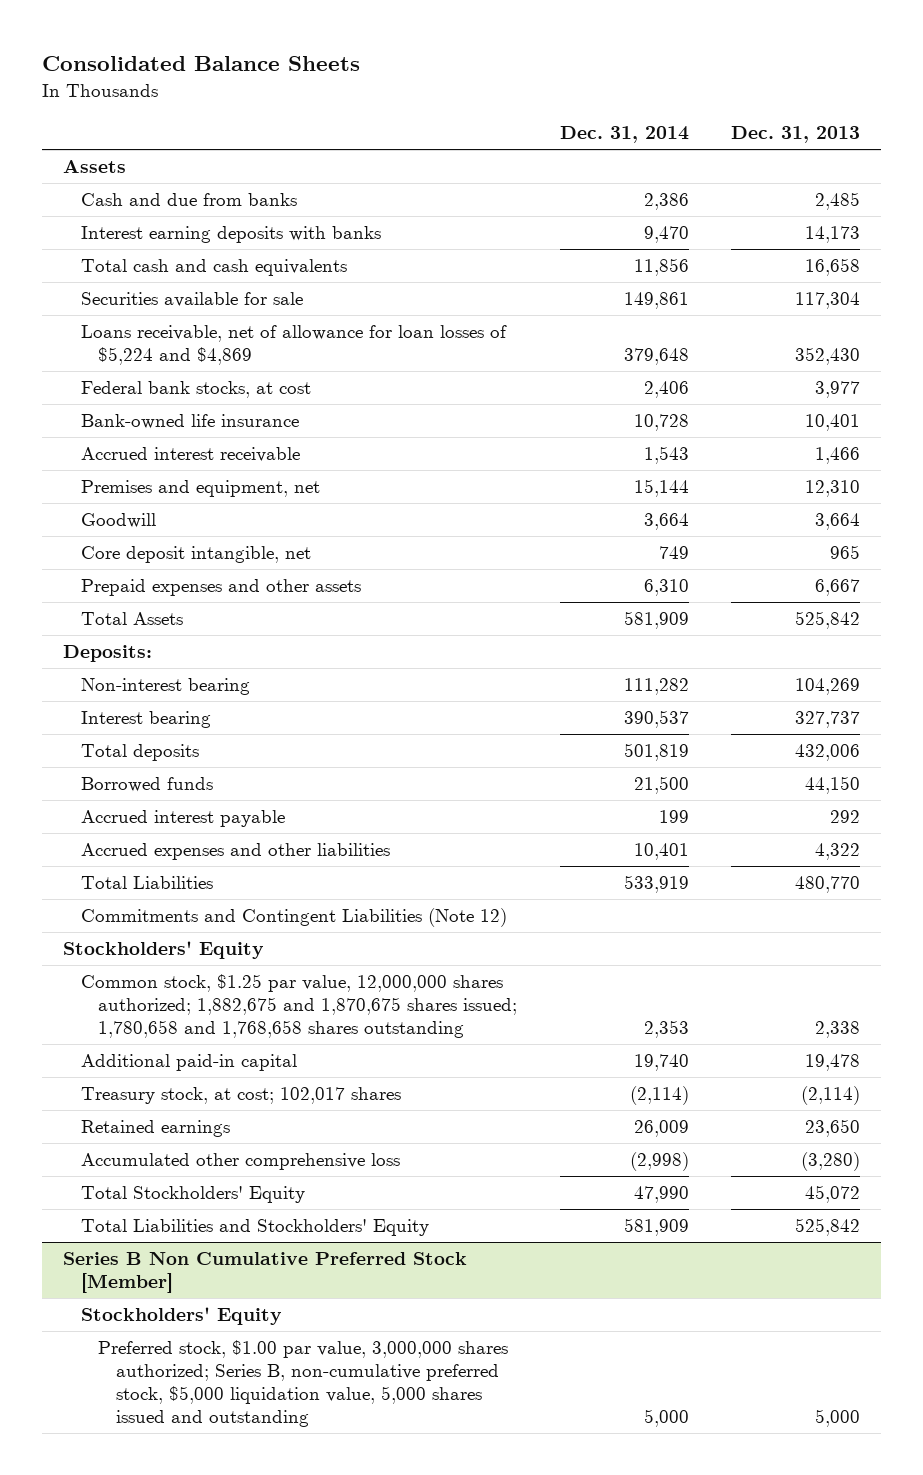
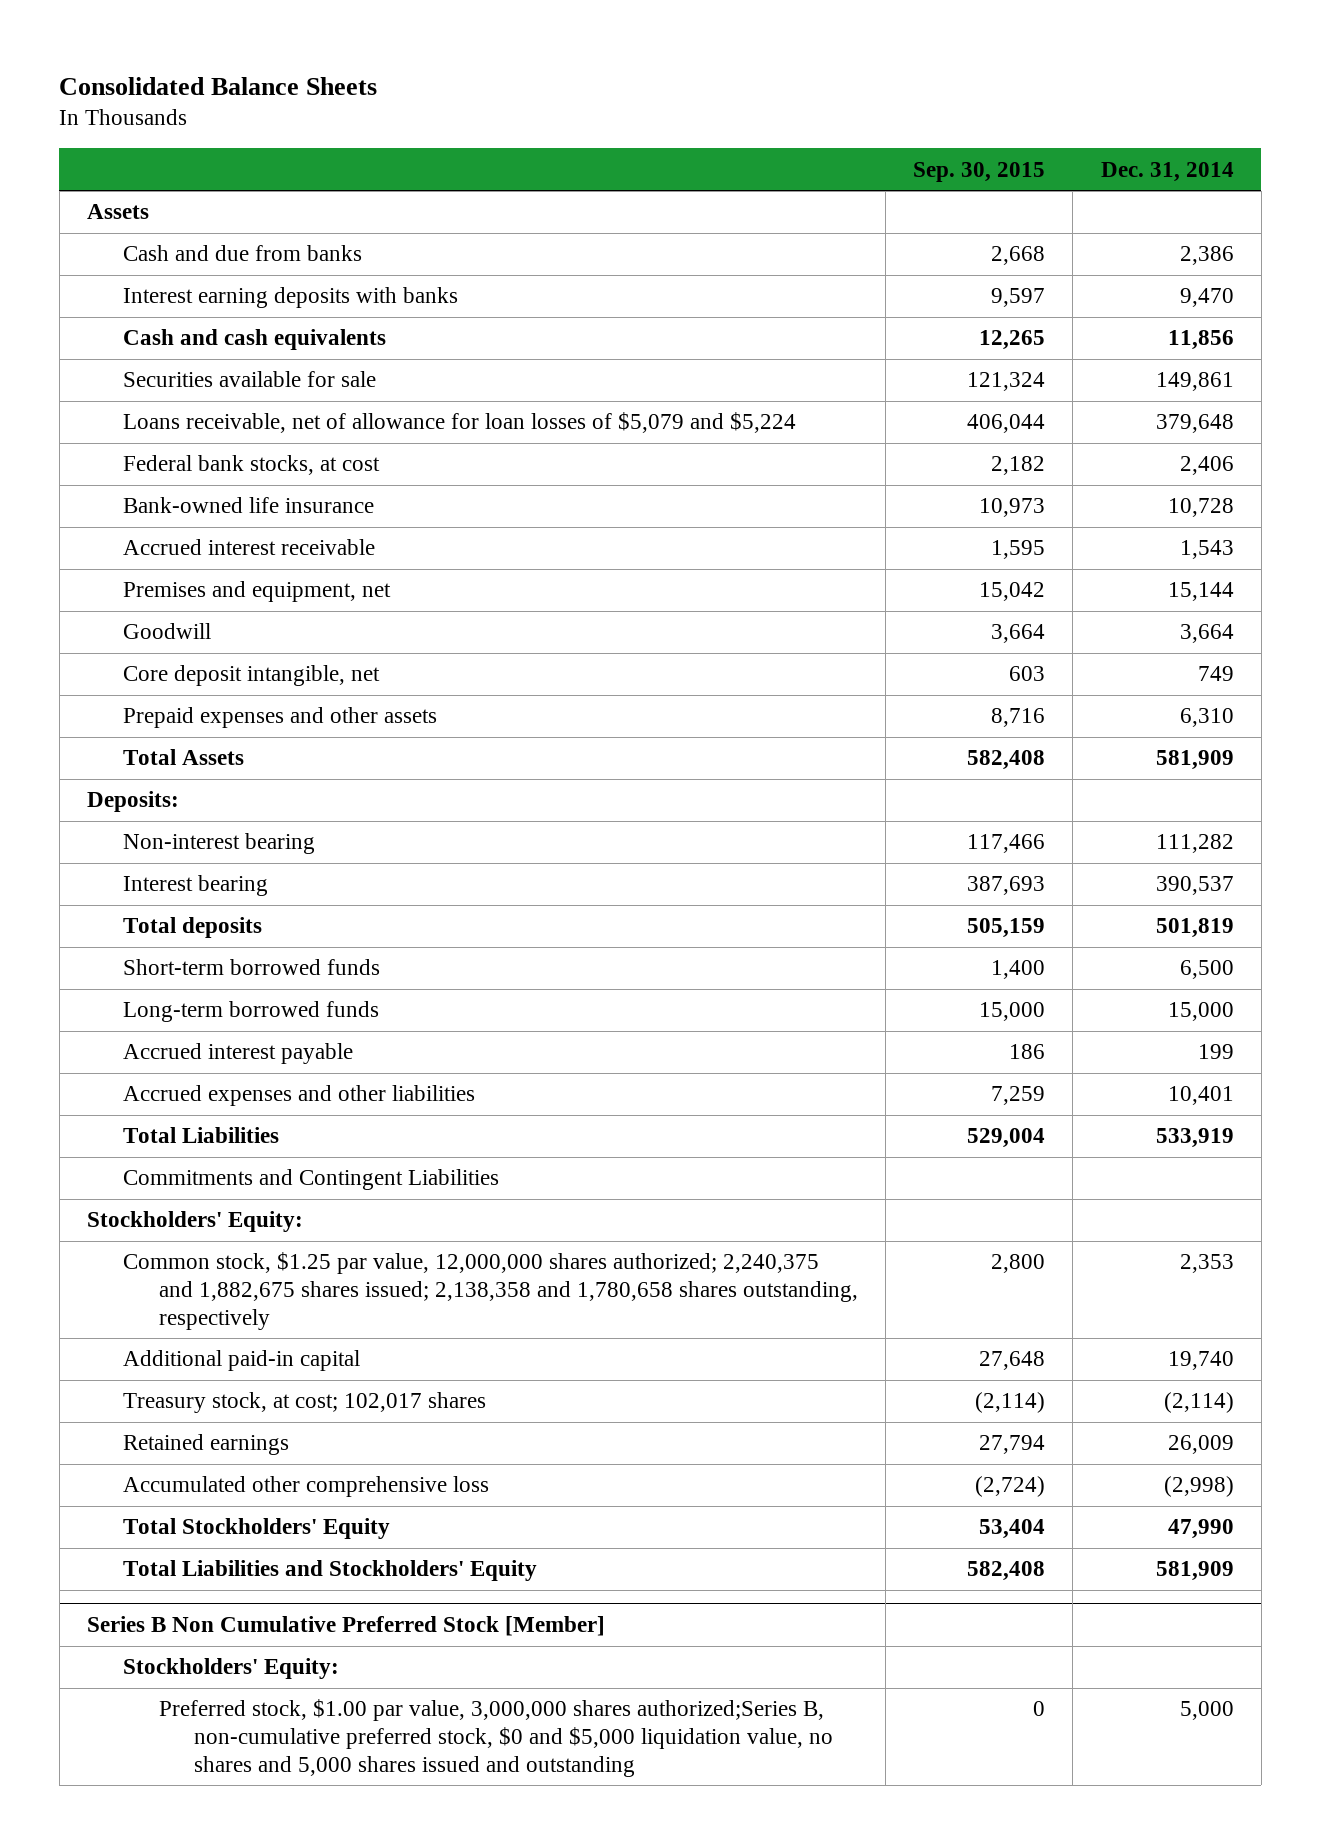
[730,126,860,144] Dec. 31, 2013 -> none
none -> [913,161,1046,182] Sep. 30, 2015
[80,259,347,277] Total cash and cash equivalents -> [122,329,386,351] Cash and cash equivalents
[80,325,507,366] Loans receivable, net of allowance for loan losses of $5,224 and $4,869 -> [122,412,796,434] Loans receivable, net of allowance for loan losses of $5,079 and $5,224
none -> [122,959,380,976] Short-term borrowed funds
[80,777,213,793] Borrowed funds -> [122,1001,379,1023] Long-term borrowed funds
[633,776,689,795] 21,500 -> [1167,1002,1234,1022] 15,000
[80,908,507,928] Commitments and Contingent Liabilities (Note 12) -> [122,1169,499,1191] Commitments and Contingent Liabilities
[63,941,265,960] Stockholders' Equity -> [87,1211,304,1233] Stockholders' Equity:
[80,974,518,1038] Common stock, $1.25 par value, 12,000,000 shares authorized; 1,882,675 and 1,870,675 shares issued; 1,780,658 and 1,768,658 shares outstanding -> [122,1252,858,1330] Common stock, $1.25 par value, 12,000,000 shares authorized; 2,240,375 and 1,882,675 shares issued; 2,138,358 and 1,780,658 shares outstanding, respectively
[80,1307,282,1326] Stockholders' Equity -> [122,1658,339,1680] Stockholders' Equity:
[98,1340,509,1427] Preferred stock, $1.00 par value, 3,000,000 shares authorized; Series B, non-cumulative preferred stock, $5,000 liquidation value, 5,000 shares issued and outstanding -> [158,1699,834,1777] Preferred stock, $1.00 par value, 3,000,000 shares authorized;Series B, non-cumulative preferred stock, $0 and $5,000 liquidation value, no shares and 5,000 shares issued and outstanding

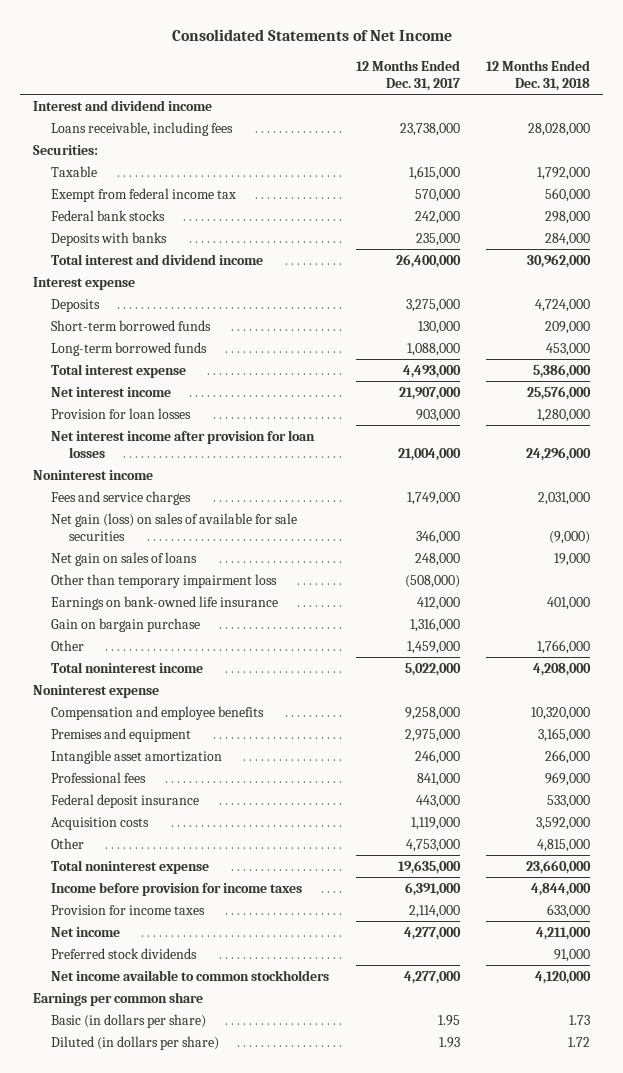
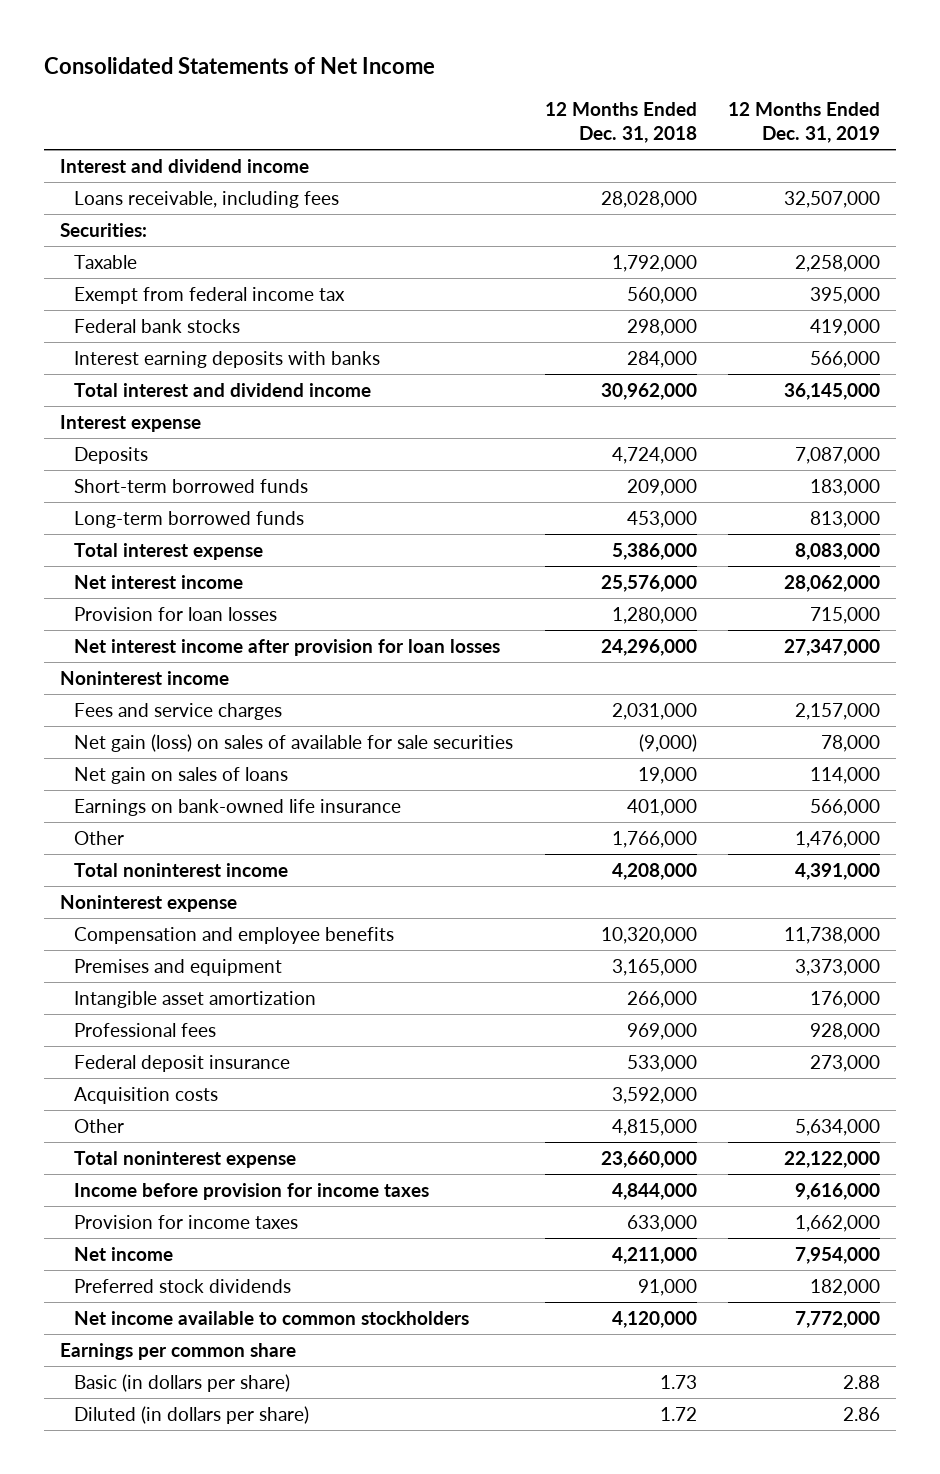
[355,59,460,91] 12 Months Ended Dec. 31, 2017 -> none
none -> [727,102,880,144] 12 Months Ended Dec. 31, 2019
[51,231,168,246] Deposits with banks -> [74,351,381,369] Interest earning deposits with banks
[51,573,278,588] Other than temporary impairment loss -> none
[51,617,201,632] Gain on bargain purchase -> none

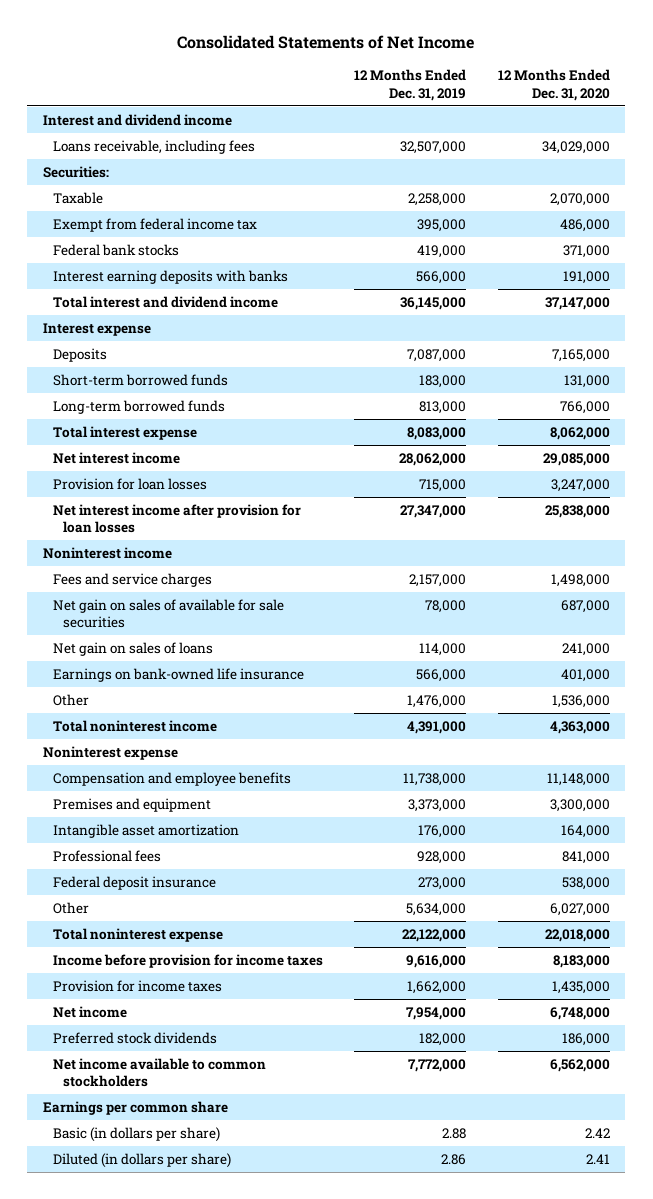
[544,102,697,144] 12 Months Ended Dec. 31, 2018 -> none
none -> [497,69,610,101] 12 Months Ended Dec. 31, 2020
[74,734,514,753] Net gain (loss) on sales of available for sale securities -> [52,598,284,629] Net gain on sales of available for sale securities
[74,1087,219,1105] Acquisition costs -> none

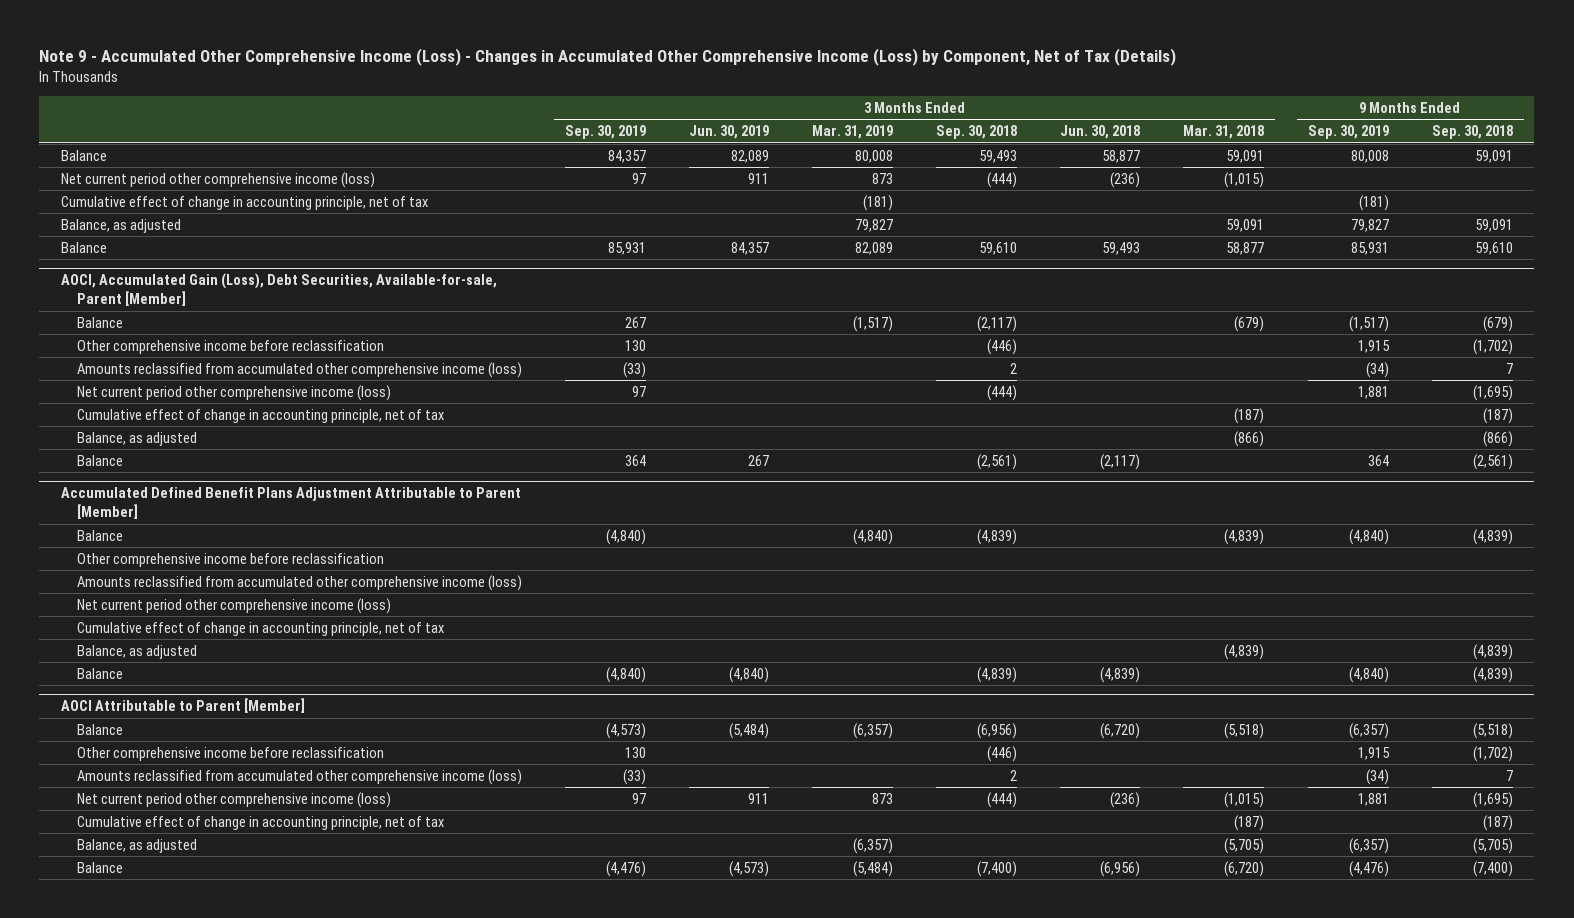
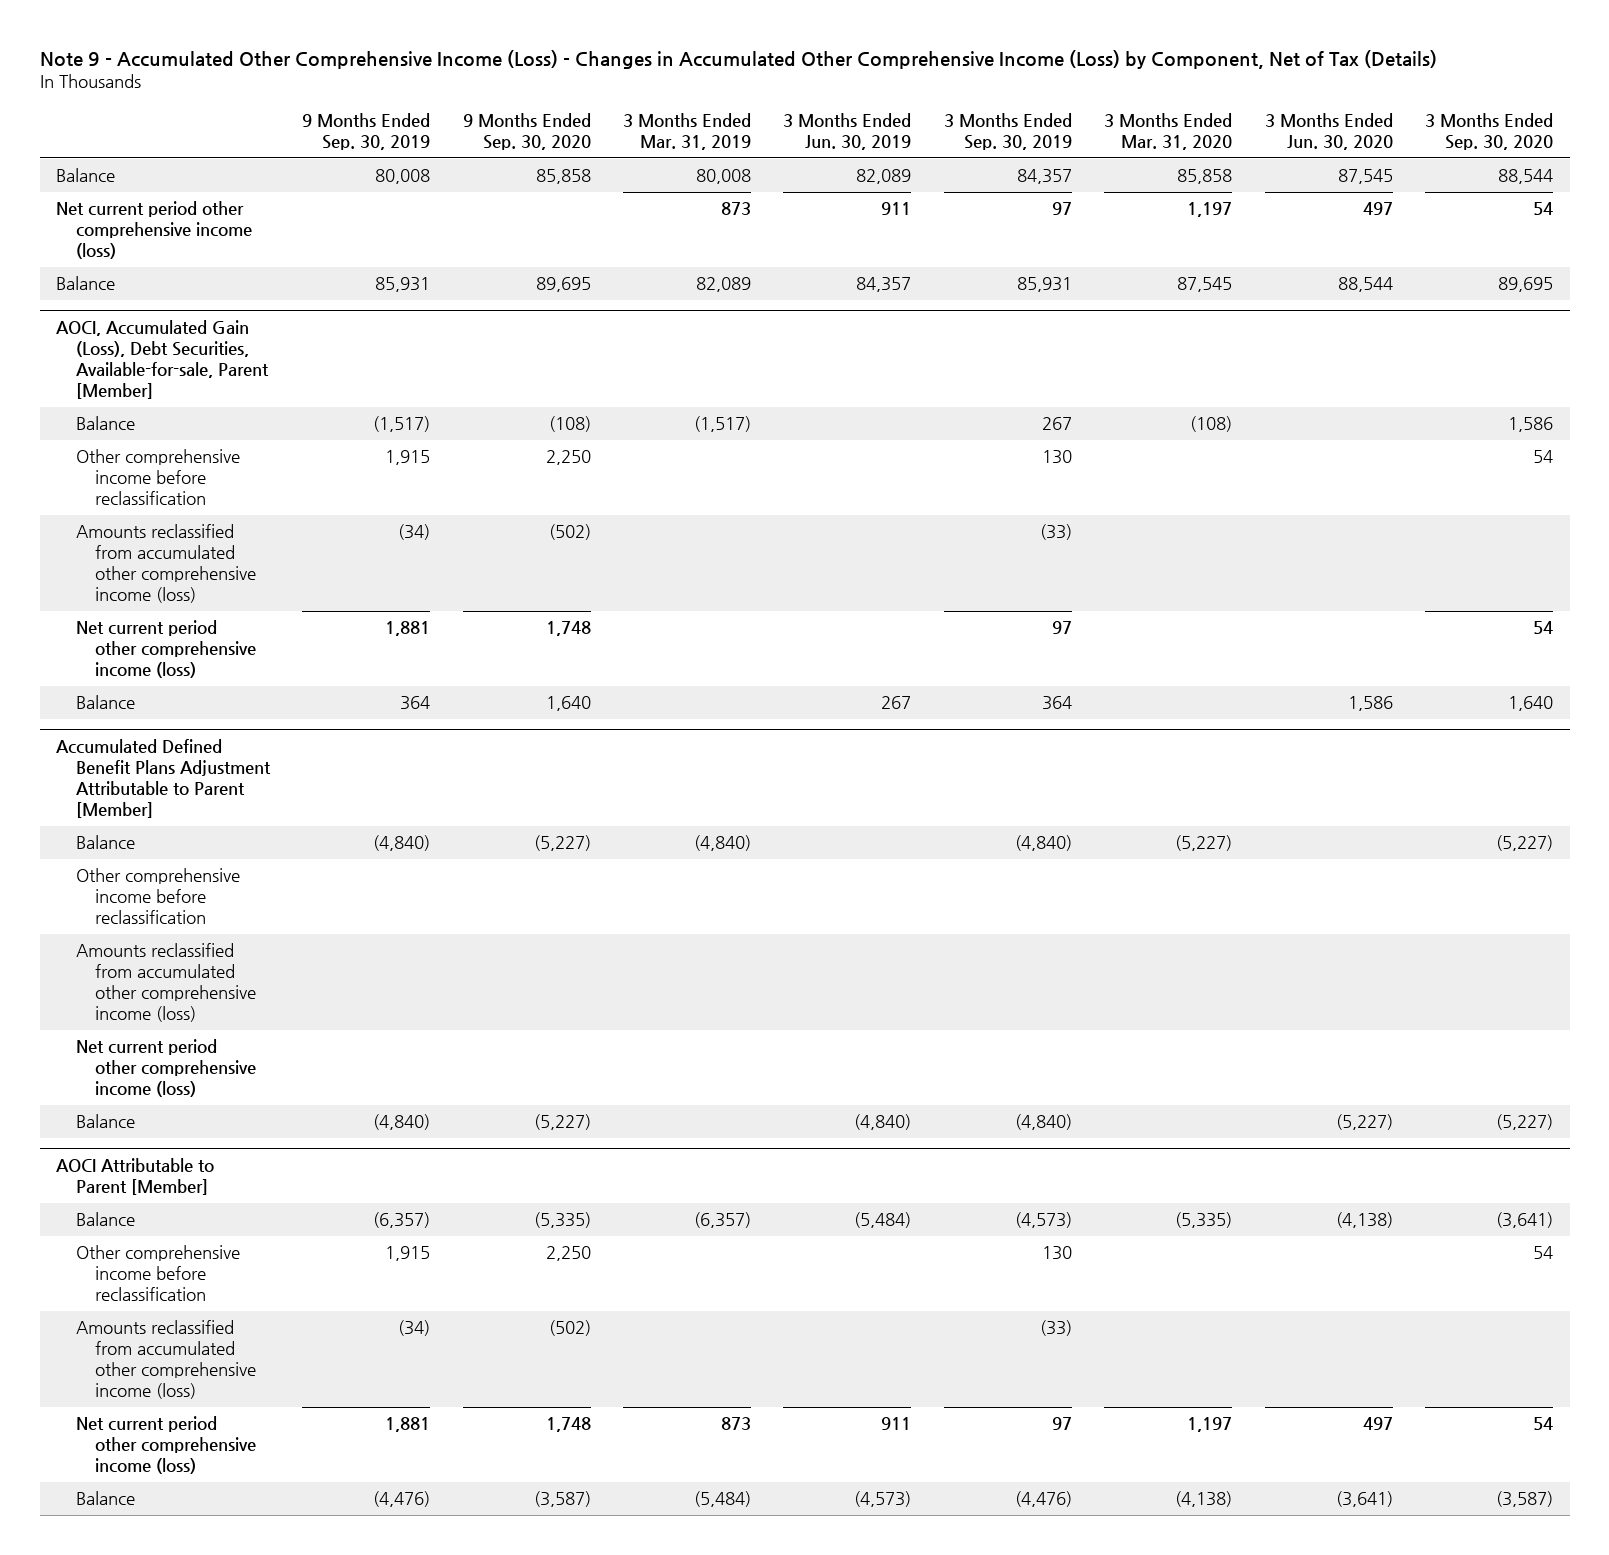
[936,125,1018,140] Sep. 30, 2018 -> none
[1060,125,1141,140] Jun. 30, 2018 -> none
[1183,125,1265,140] Mar. 31, 2018 -> none
[1431,125,1513,140] Sep. 30, 2018 -> none
none -> [462,112,591,150] 9 Months Ended Sep. 30, 2020
none -> [1104,112,1233,150] 3 Months Ended Mar. 31, 2020
none -> [1264,112,1393,150] 3 Months Ended Jun. 30, 2020
none -> [1425,112,1554,150] 3 Months Ended Sep. 30, 2020
[60,195,428,210] Cumulative effect of change in accounting principle, net of tax -> none
[60,218,181,233] Balance, as adjusted -> none
[76,408,444,423] Cumulative effect of change in accounting principle, net of tax -> none
[76,431,197,446] Balance, as adjusted -> none
[76,621,444,636] Cumulative effect of change in accounting principle, net of tax -> none
[76,644,197,659] Balance, as adjusted -> none
[76,815,444,830] Cumulative effect of change in accounting principle, net of tax -> none
[76,838,197,853] Balance, as adjusted -> none

